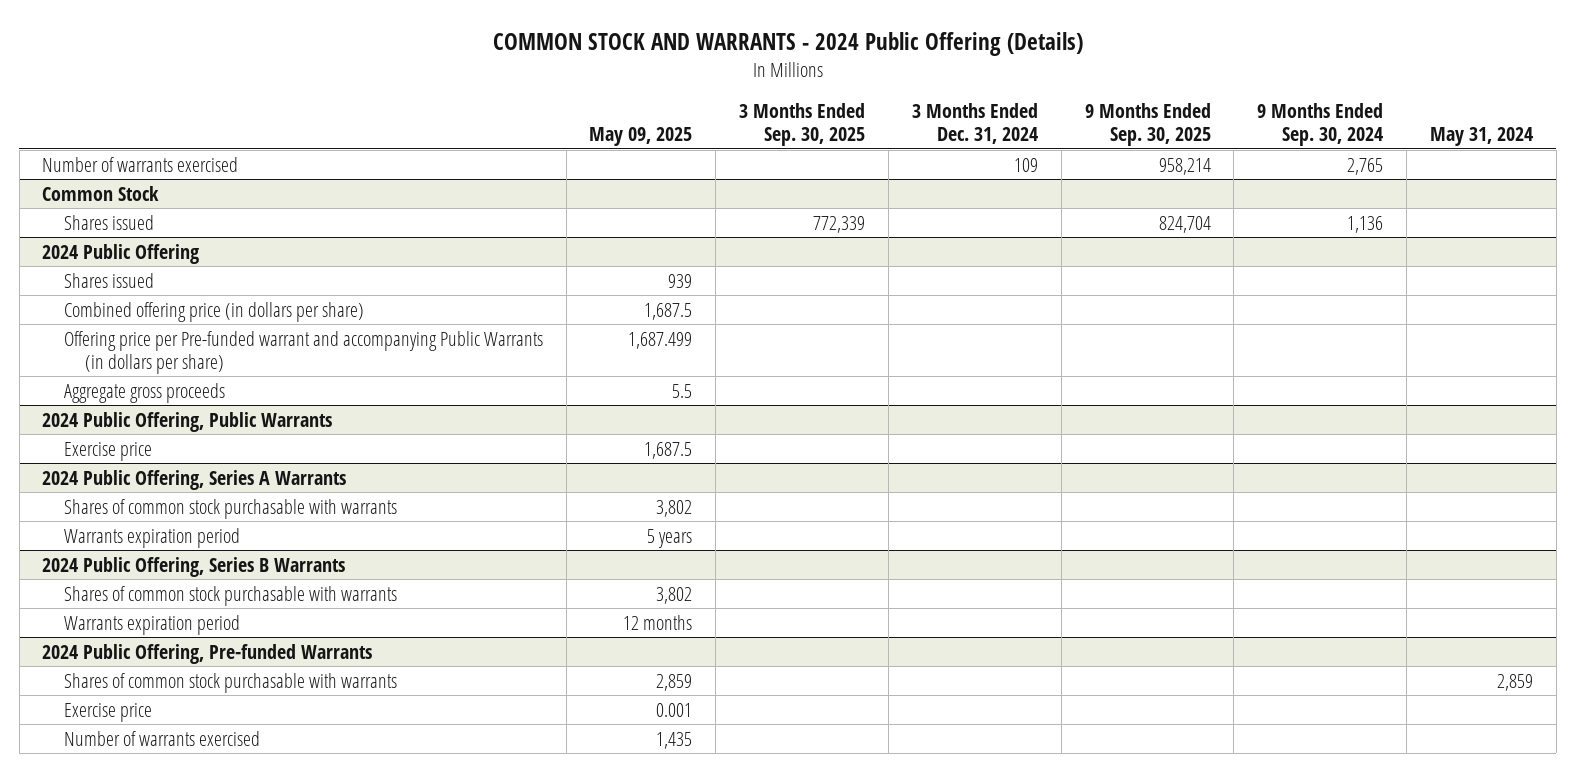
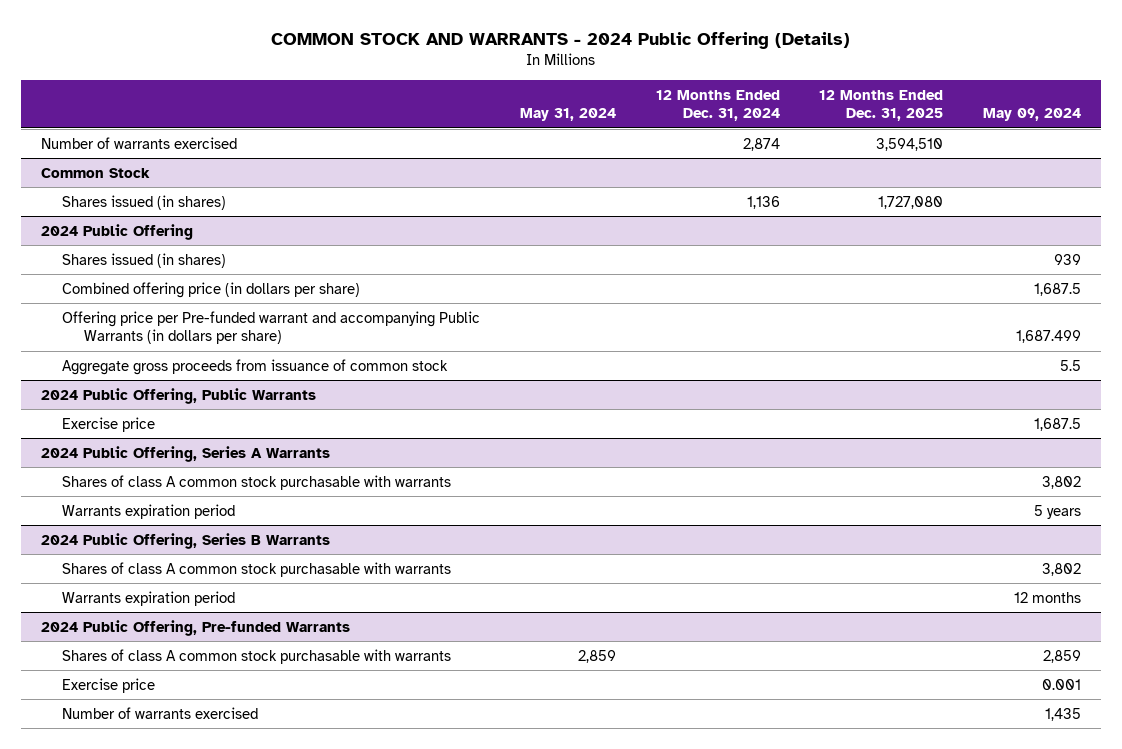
[589,127,693,147] May 09, 2025 -> none
[739,103,866,147] 3 Months Ended Sep. 30, 2025 -> none
[911,103,1038,145] 3 Months Ended Dec. 31, 2024 -> none
[1084,103,1211,147] 9 Months Ended Sep. 30, 2025 -> none
[1257,103,1384,147] 9 Months Ended Sep. 30, 2024 -> none
none -> [655,89,780,122] 12 Months Ended Dec. 31, 2024
none -> [819,89,944,122] 12 Months Ended Dec. 31, 2025
none -> [983,108,1082,122] May 09, 2024
[63,214,154,230] Shares issued -> [62,194,227,210] Shares issued (in shares)
[63,272,154,288] Shares issued -> [62,252,227,268] Shares issued (in shares)
[63,382,225,403] Aggregate gross proceeds -> [62,358,449,375] Aggregate gross proceeds from issuance of common stock
[63,498,397,519] Shares of common stock purchasable with warrants -> [62,474,452,490] Shares of class A common stock purchasable with warrants
[63,585,397,606] Shares of common stock purchasable with warrants -> [62,561,452,577] Shares of class A common stock purchasable with warrants
[63,672,397,693] Shares of common stock purchasable with warrants -> [62,648,452,664] Shares of class A common stock purchasable with warrants

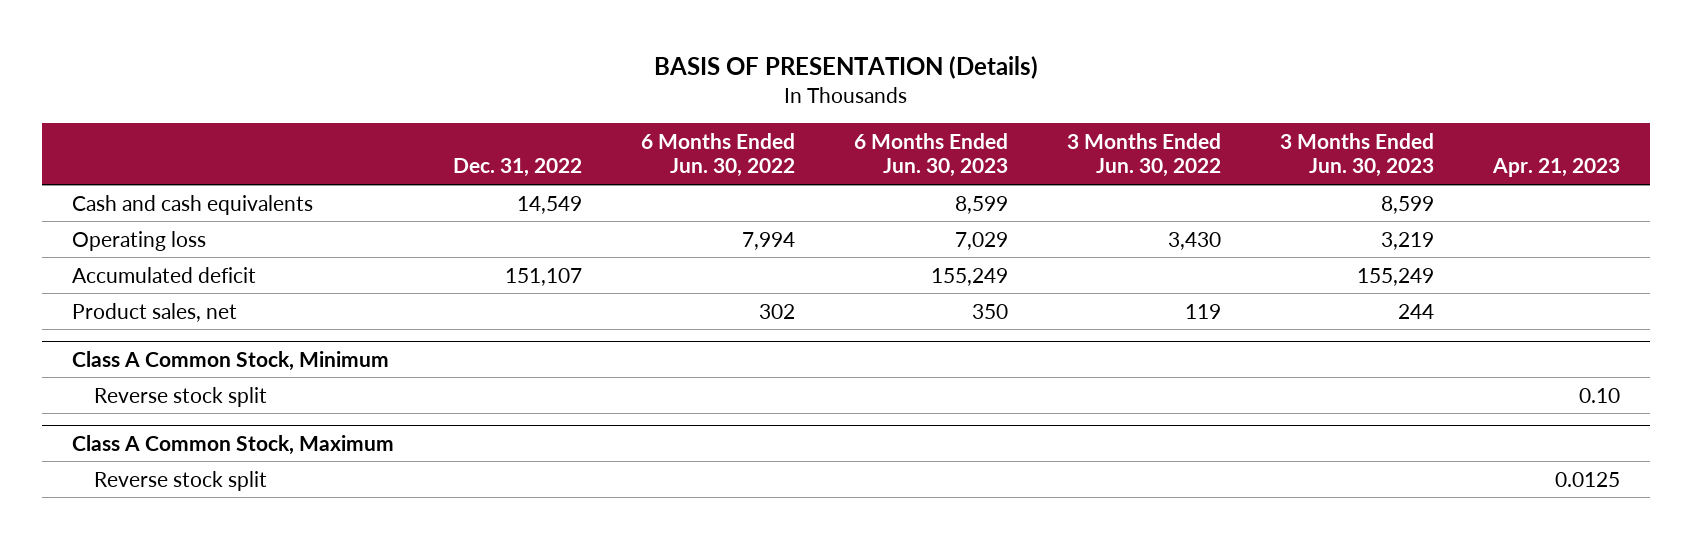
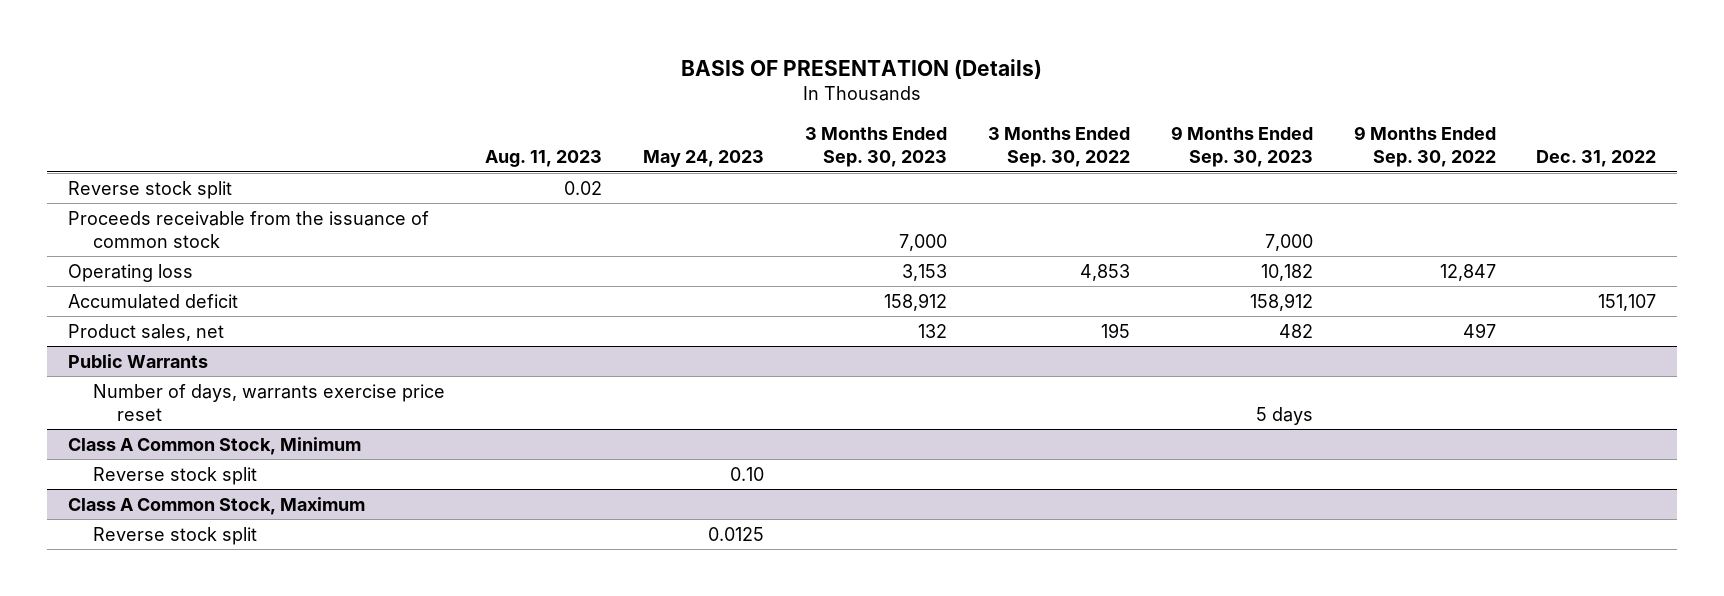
[641,133,796,178] 6 Months Ended Jun. 30, 2022 -> none
[854,133,1009,178] 6 Months Ended Jun. 30, 2023 -> none
[1067,133,1222,178] 3 Months Ended Jun. 30, 2022 -> none
[1280,133,1435,178] 3 Months Ended Jun. 30, 2023 -> none
[1492,158,1621,178] Apr. 21, 2023 -> none
none -> [485,150,603,168] Aug. 11, 2023
none -> [643,150,765,168] May 24, 2023
none -> [805,127,948,168] 3 Months Ended Sep. 30, 2023
none -> [987,127,1130,168] 3 Months Ended Sep. 30, 2022
none -> [1170,126,1313,168] 9 Months Ended Sep. 30, 2023
none -> [1353,126,1496,168] 9 Months Ended Sep. 30, 2022
[71,194,313,215] Cash and cash equivalents -> none
none -> [67,180,232,199] Reverse stock split
none -> [67,210,429,249] Proceeds receivable from the issuance of common stock
none -> [67,353,208,368] Public Warrants
none -> [92,383,445,422] Number of days, warrants exercise price reset

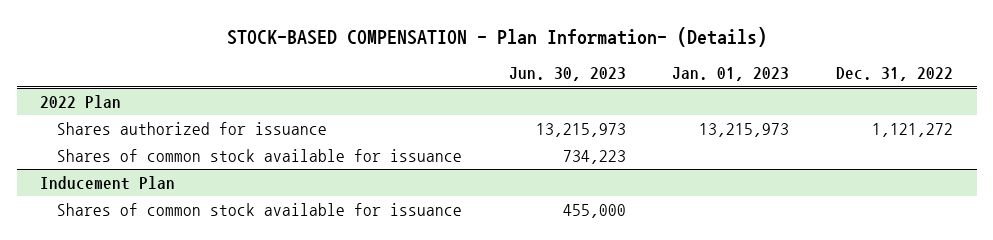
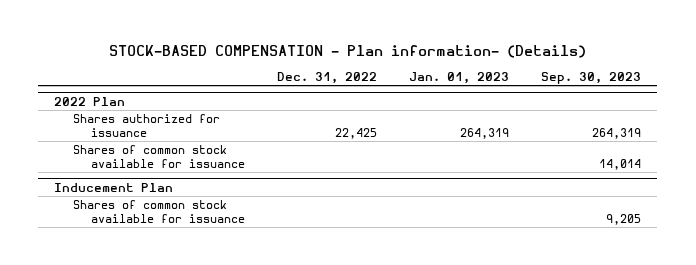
[226,26,767,47] STOCK-BASED COMPENSATION - Plan Information- (Details) -> [108,45,586,59] STOCK-BASED COMPENSATION - Plan information- (Details)
[508,67,626,82] Jun. 30, 2023 -> none
none -> [541,71,642,84] Sep. 30, 2023
[699,122,790,137] 13,215,973 -> [460,127,510,139] 264,319
[872,122,954,137] 1,121,272 -> [335,127,378,139] 22,425

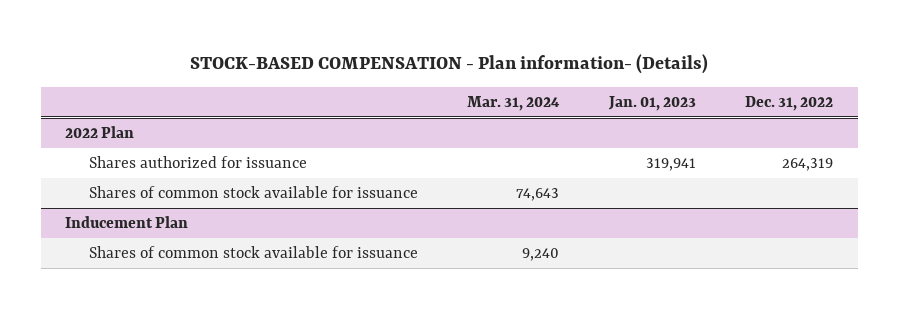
[541,71,642,84] Sep. 30, 2023 -> none
none -> [467,96,561,112] Mar. 31, 2024
[335,127,378,139] 22,425 -> [781,158,833,172] 264,319
[460,127,510,139] 264,319 -> [645,158,696,172] 319,941

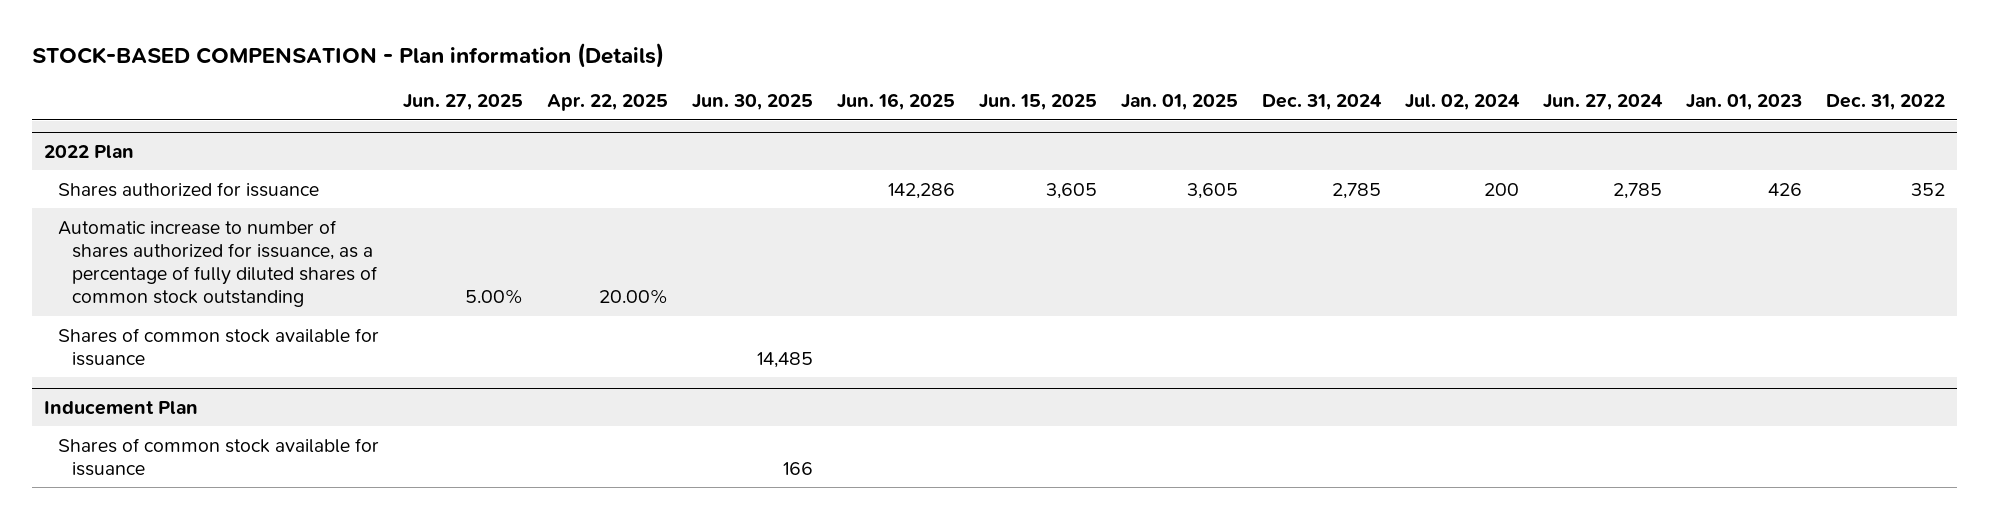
[190,53,709,74] STOCK-BASED COMPENSATION - Plan information- (Details) -> [32,42,665,68] STOCK-BASED COMPENSATION - Plan information (Details)
[467,96,561,112] Mar. 31, 2024 -> none
none -> [403,94,524,111] Jun. 27, 2025
none -> [547,94,669,112] Apr. 22, 2025
none -> [692,94,814,111] Jun. 30, 2025
none -> [837,93,956,111] Jun. 16, 2025
none -> [978,94,1097,111] Jun. 15, 2025
none -> [1120,94,1238,111] Jan. 01, 2025
none -> [1261,94,1382,111] Dec. 31, 2024
none -> [1404,94,1520,111] Jul. 02, 2024
none -> [1542,94,1663,111] Jun. 27, 2024
[645,158,696,172] 319,941 -> [1767,182,1802,196] 426
[781,158,833,172] 264,319 -> [1910,182,1945,196] 352
none -> [58,219,378,308] Automatic increase to number of shares authorized for issuance, as a percentage of fully diluted shares of common stock outstanding

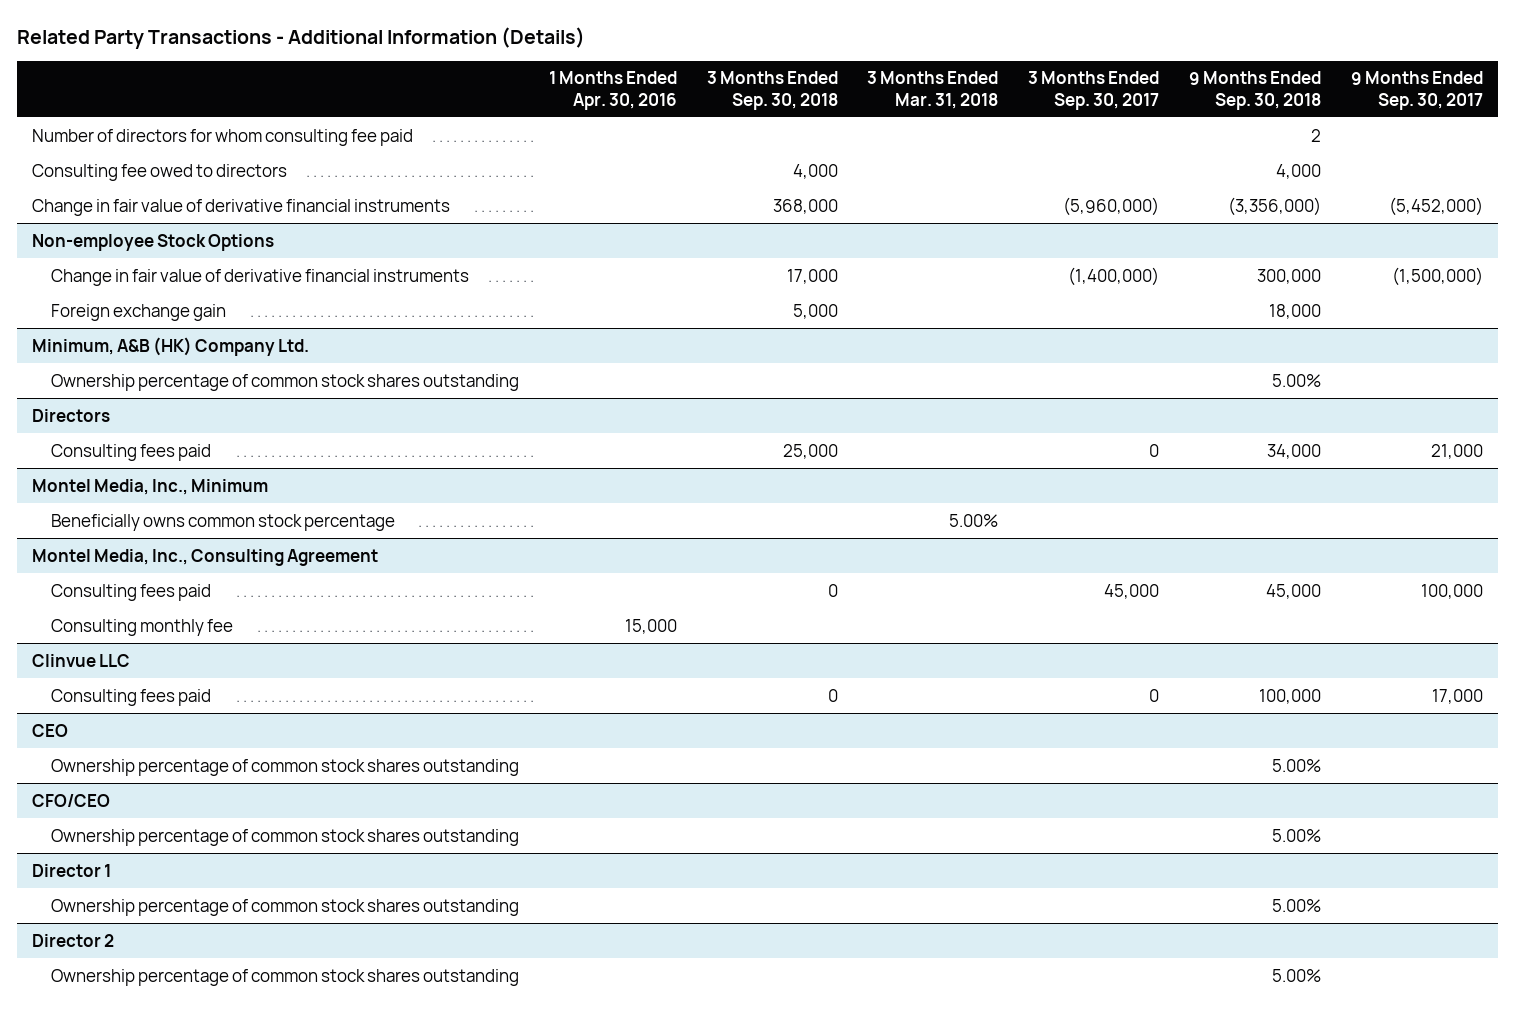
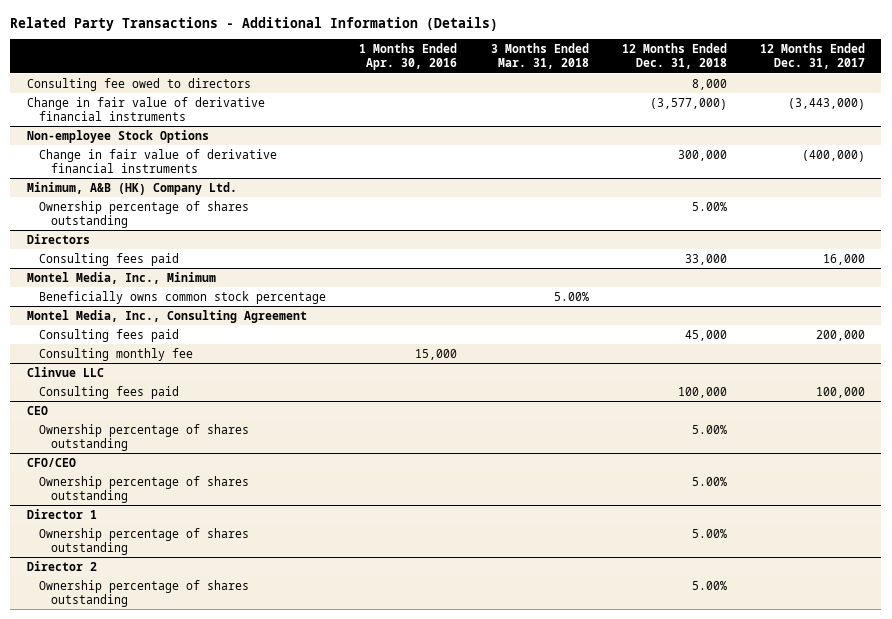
[706,71,838,110] 3 Months Ended Sep. 30, 2018 -> none
[1028,71,1160,110] 3 Months Ended Sep. 30, 2017 -> none
[1188,71,1321,110] 9 Months Ended Sep. 30, 2018 -> none
[1350,71,1483,110] 9 Months Ended Sep. 30, 2017 -> none
none -> [621,42,727,70] 12 Months Ended Dec. 31, 2018
none -> [759,42,865,70] 12 Months Ended Dec. 31, 2017
[32,128,414,146] Number of directors for whom consulting fee paid -> none
[51,303,227,321] Foreign exchange gain -> none
[51,373,520,391] Ownership percentage of common stock shares outstanding -> [39,200,250,228] Ownership percentage of shares outstanding
[51,758,520,776] Ownership percentage of common stock shares outstanding -> [39,423,250,451] Ownership percentage of shares outstanding
[51,828,520,846] Ownership percentage of common stock shares outstanding -> [39,475,250,503] Ownership percentage of shares outstanding
[51,898,520,916] Ownership percentage of common stock shares outstanding -> [39,527,250,555] Ownership percentage of shares outstanding
[51,968,520,986] Ownership percentage of common stock shares outstanding -> [39,579,250,607] Ownership percentage of shares outstanding

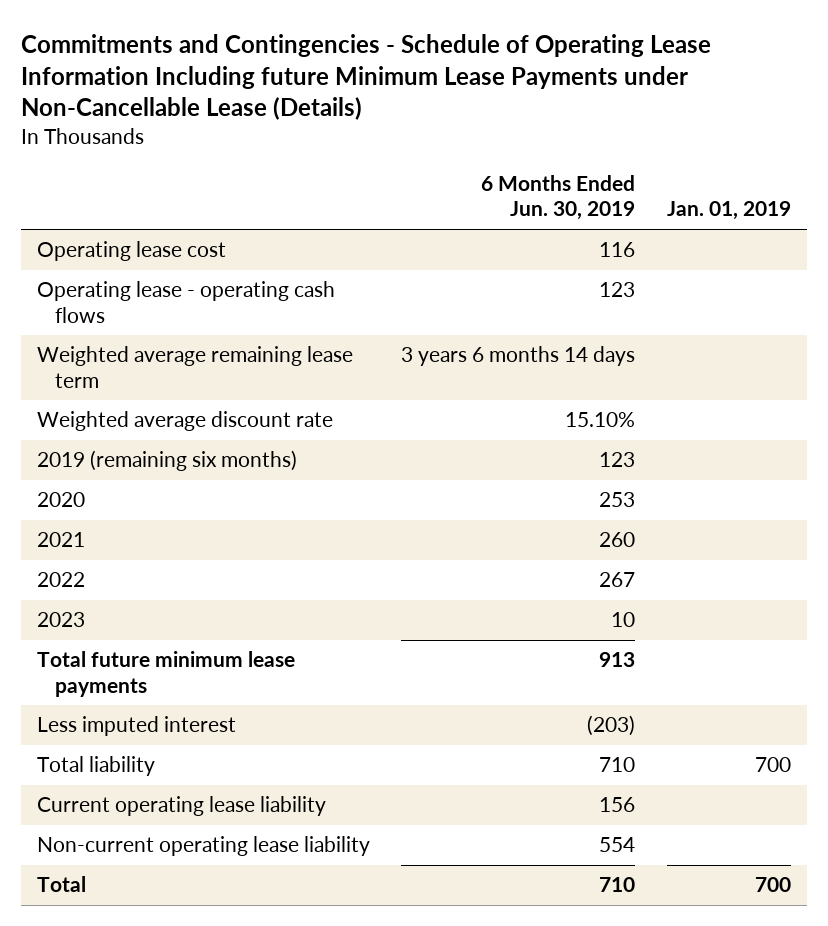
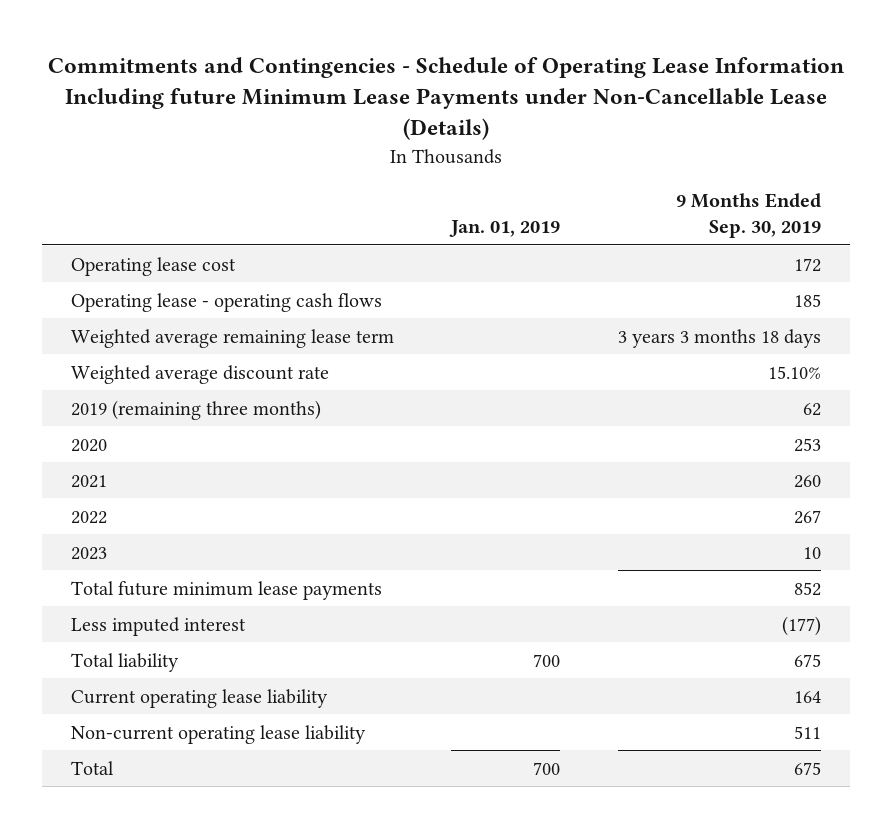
[481,175,636,221] 6 Months Ended Jun. 30, 2019 -> none
none -> [676,193,822,239] 9 Months Ended Sep. 30, 2019
[37,450,298,472] 2019 (remaining six months) -> [70,399,321,420] 2019 (remaining three months)

